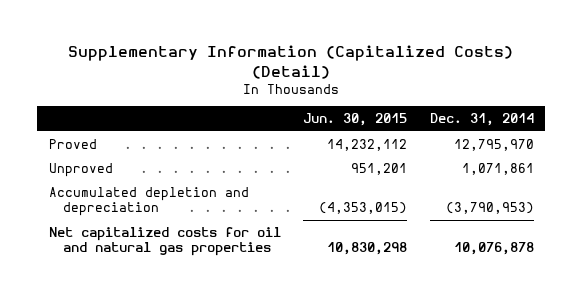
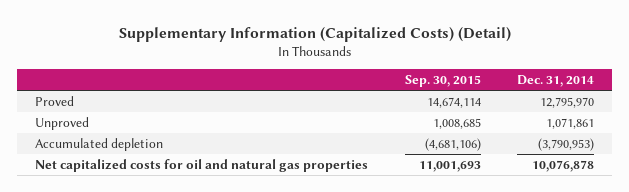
[303,113,408,127] Jun. 30, 2015 -> none
none -> [404,75,481,88] Sep. 30, 2015
[48,187,249,217] Accumulated depletion and depreciation -> [35,138,164,152] Accumulated depletion

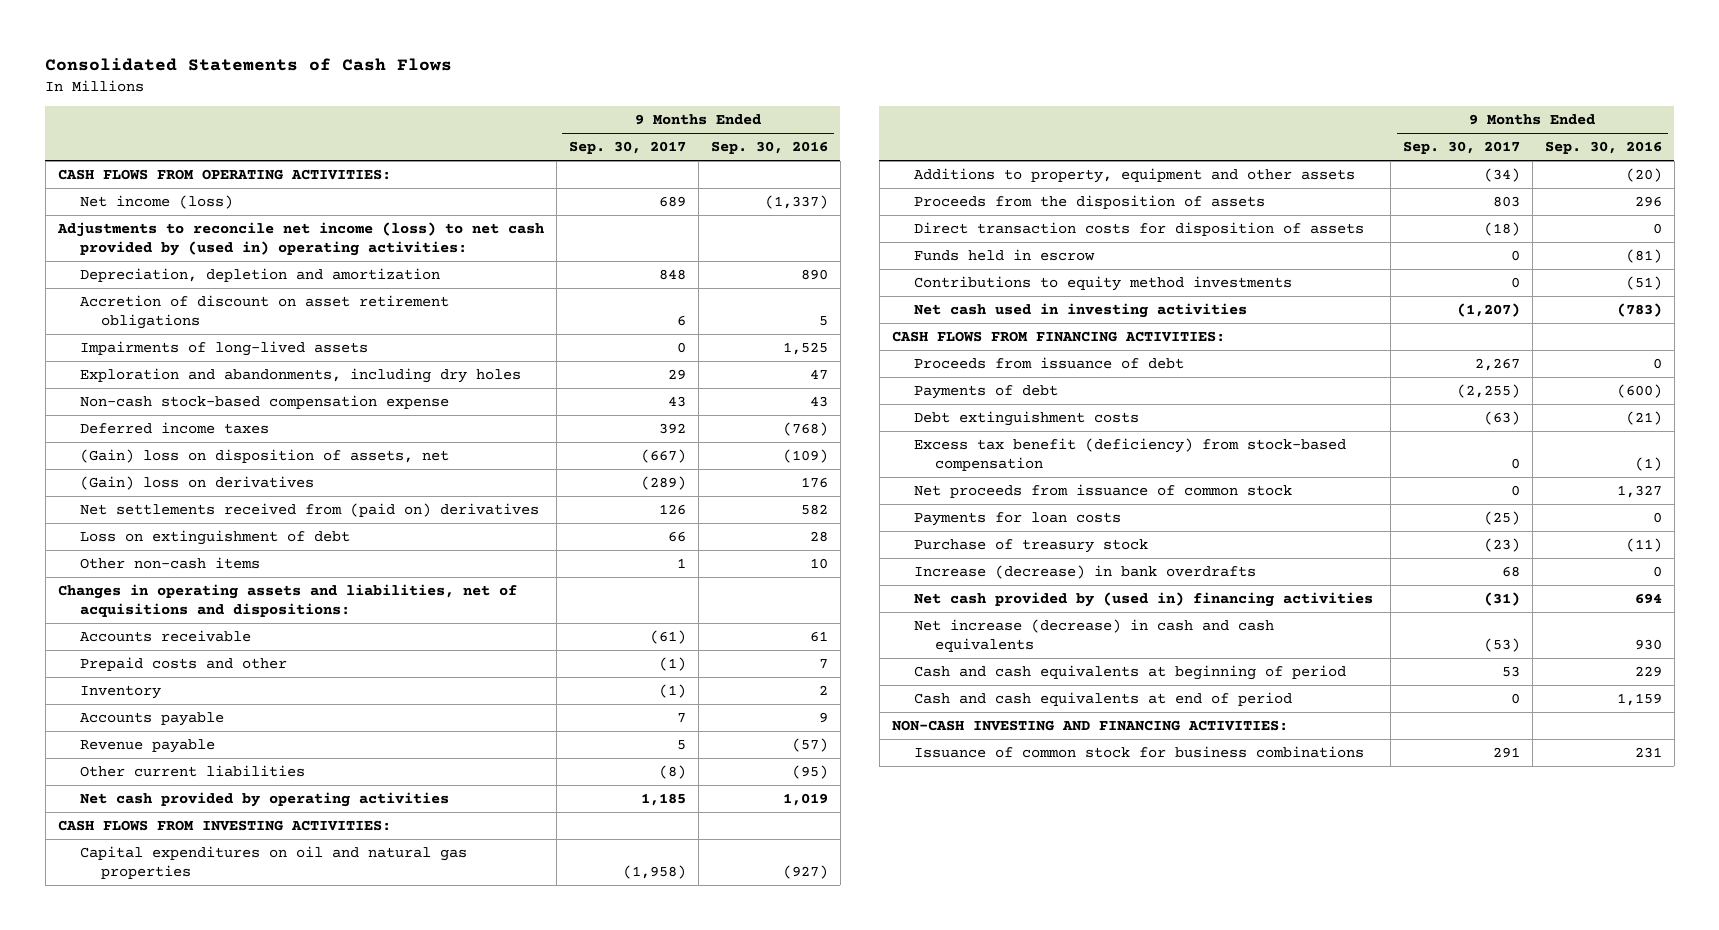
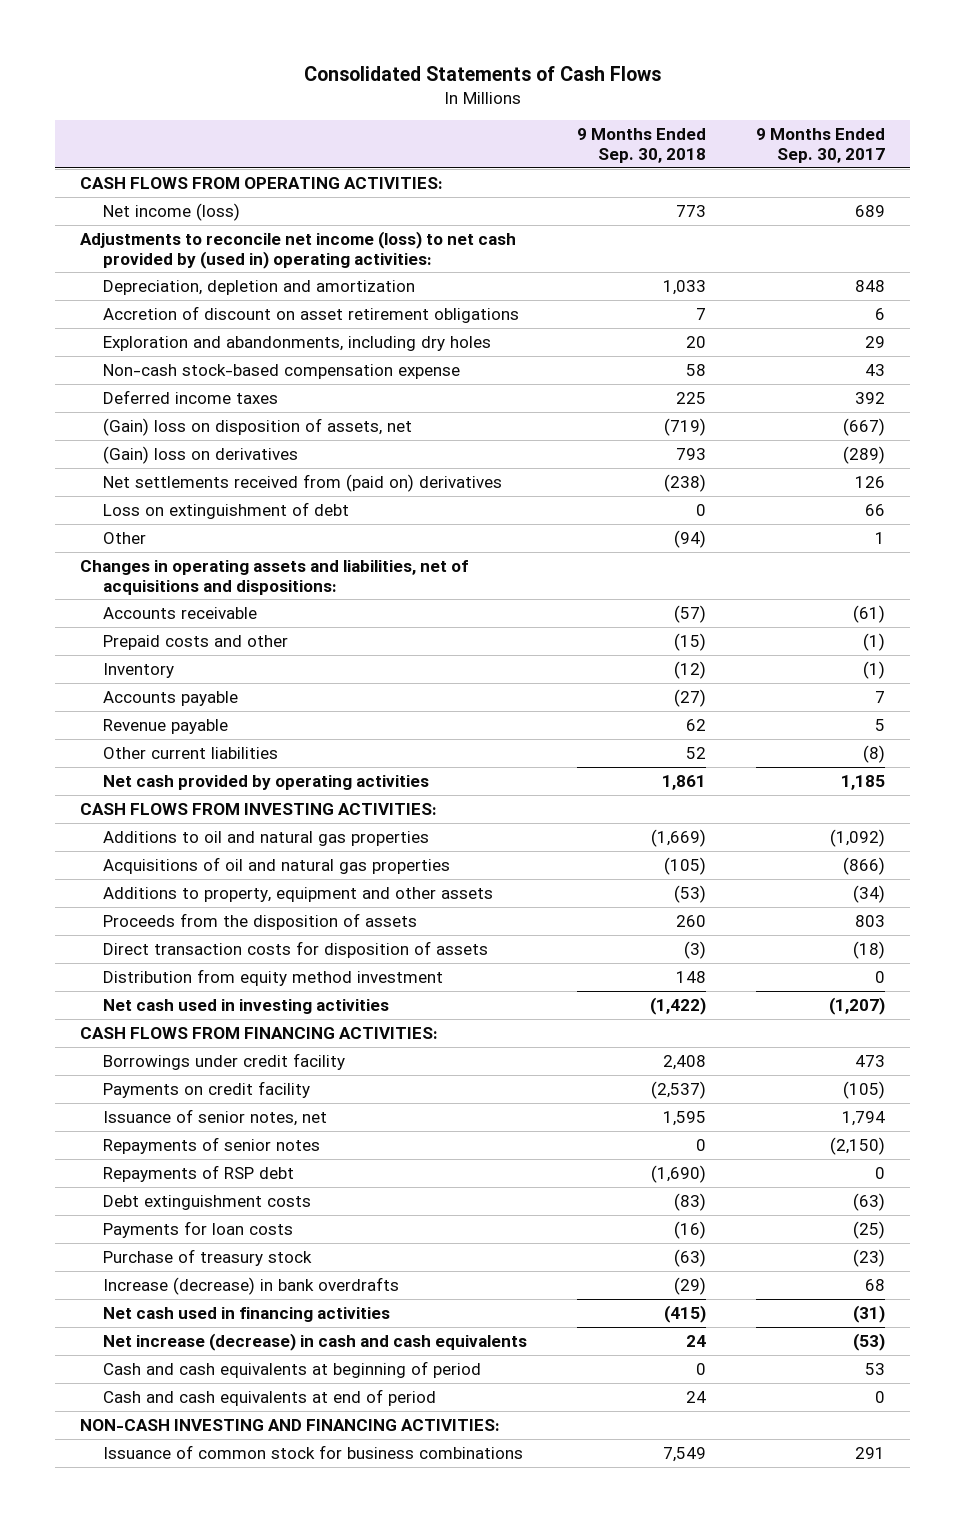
[710,141,828,155] Sep. 30, 2016 -> none
none -> [577,128,707,163] 9 Months Ended Sep. 30, 2018
[79,341,368,357] Impairments of long-lived assets -> none
[79,557,260,570] Other non-cash items -> [103,531,147,544] Other
[79,846,467,880] Capital expenditures on oil and natural gas properties -> [103,830,430,846] Additions to oil and natural gas properties
[622,865,686,880] (1,958) -> [830,828,886,847] (1,092)
none -> [103,856,451,874] Acquisitions of oil and natural gas properties
[913,249,1095,262] Funds held in escrow -> none
[913,276,1292,292] Contributions to equity method investments -> none
none -> [103,968,444,986] Distribution from equity method investment
[913,357,1184,370] Proceeds from issuance of debt -> none
[913,385,1058,400] Payments of debt -> none
none -> [103,1052,346,1070] Borrowings under credit facility
none -> [103,1080,311,1098] Payments on credit facility
none -> [103,1108,328,1126] Issuance of senior notes, net
none -> [103,1136,321,1154] Repayments of senior notes
none -> [103,1164,295,1182] Repayments of RSP debt
[913,438,1346,472] Excess tax benefit (deficiency) from stock-based compensation -> none
[913,484,1292,499] Net proceeds from issuance of common stock -> none
[913,592,1373,608] Net cash provided by (used in) financing activities -> [103,1306,391,1322] Net cash used in financing activities

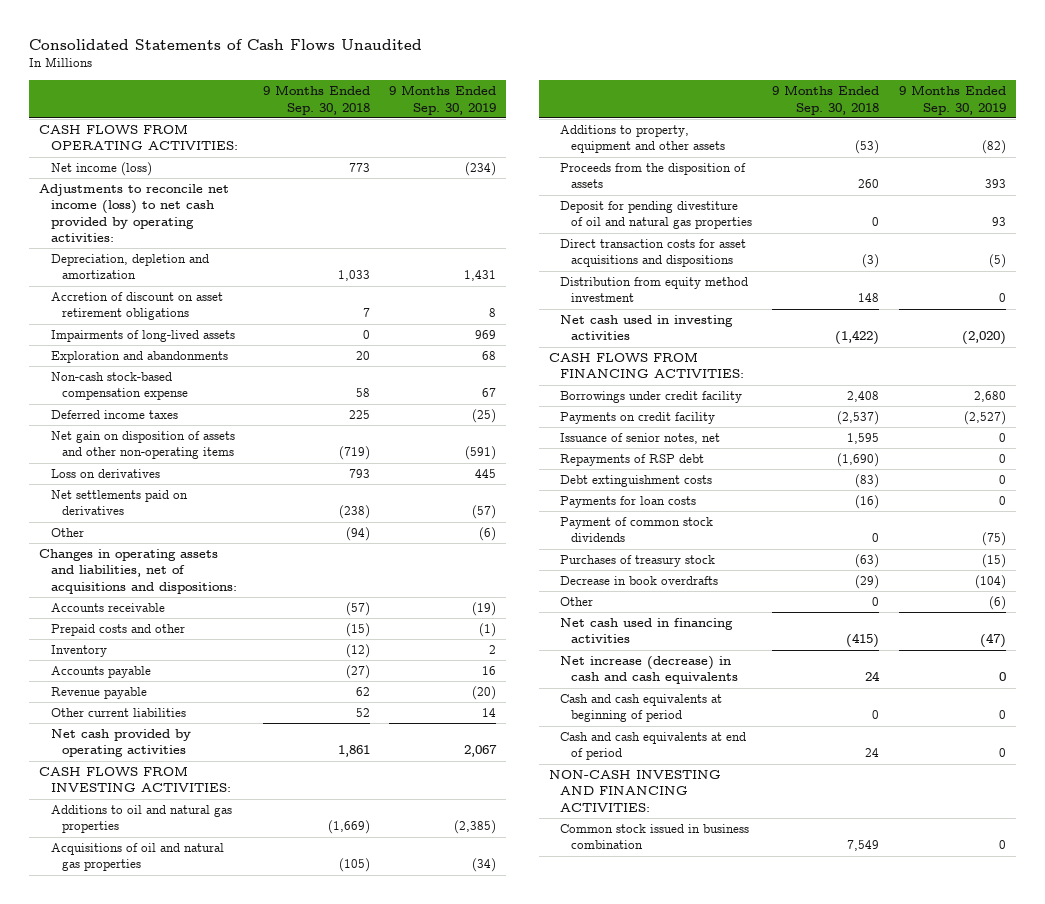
[303,65,661,81] Consolidated Statements of Cash Flows -> [29,38,423,50] Consolidated Statements of Cash Flows Unaudited
[756,128,886,163] 9 Months Ended Sep. 30, 2017 -> none
none -> [389,85,497,115] 9 Months Ended Sep. 30, 2019
[79,230,516,269] Adjustments to reconcile net income (loss) to net cash provided by (used in) operating activities: -> [39,184,230,243] Adjustments to reconcile net income (loss) to net cash provided by operating activities:
none -> [50,330,235,343] Impairments of long-lived assets
[103,335,492,351] Exploration and abandonments, including dry holes -> [50,351,228,364] Exploration and abandonments
[103,501,350,519] Loss on extinguishment of debt -> none
[103,417,413,436] (Gain) loss on disposition of assets, net -> [50,431,235,460] Net gain on disposition of assets and other non-operating items
[103,445,299,464] (Gain) loss on derivatives -> [50,469,160,479] Loss on derivatives
[103,473,503,492] Net settlements received from (paid on) derivatives -> [50,490,188,516] Net settlements paid on derivatives
none -> [560,201,753,230] Deposit for pending divestiture of oil and natural gas properties
[103,940,489,958] Direct transaction costs for disposition of assets -> [560,239,747,268] Direct transaction costs for asset acquisitions and dispositions
[103,1136,321,1154] Repayments of senior notes -> none
none -> [560,517,714,543] Payment of common stock dividends
[103,1248,313,1266] Purchase of treasury stock -> [560,555,716,568] Purchases of treasury stock
[103,1276,400,1295] Increase (decrease) in bank overdrafts -> [560,576,719,586] Decrease in book overdrafts
none -> [560,597,594,607] Other
[103,1444,524,1459] Issuance of common stock for business combinations -> [560,824,750,850] Common stock issued in business combination

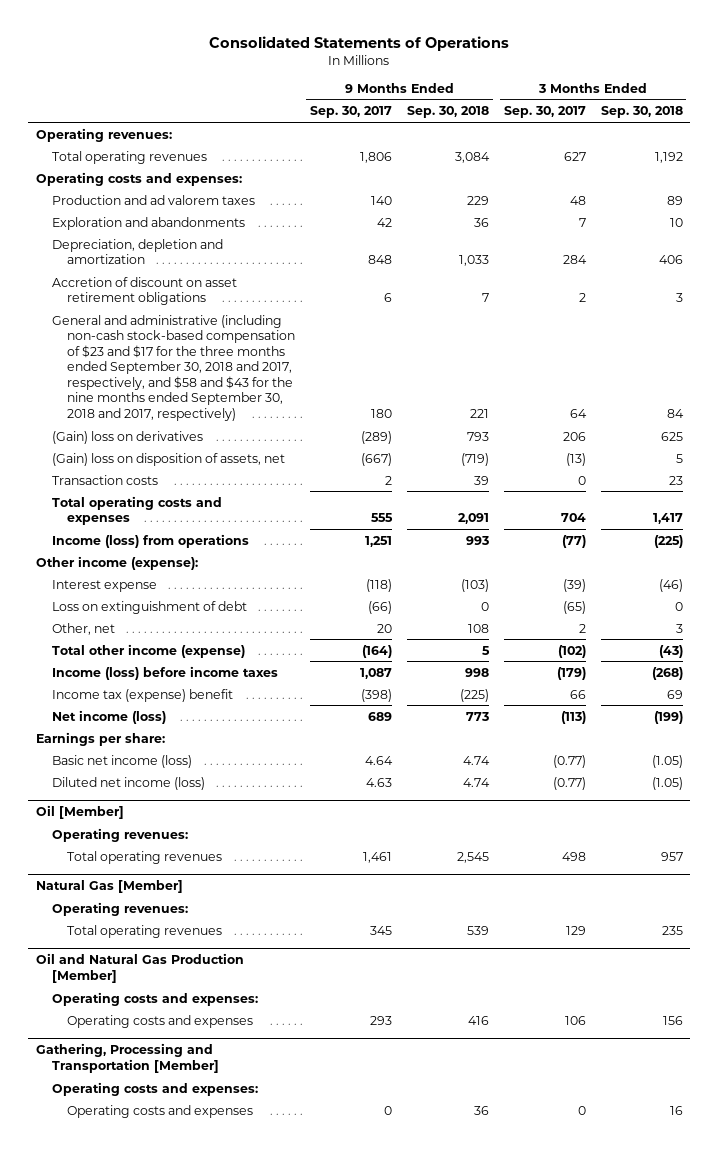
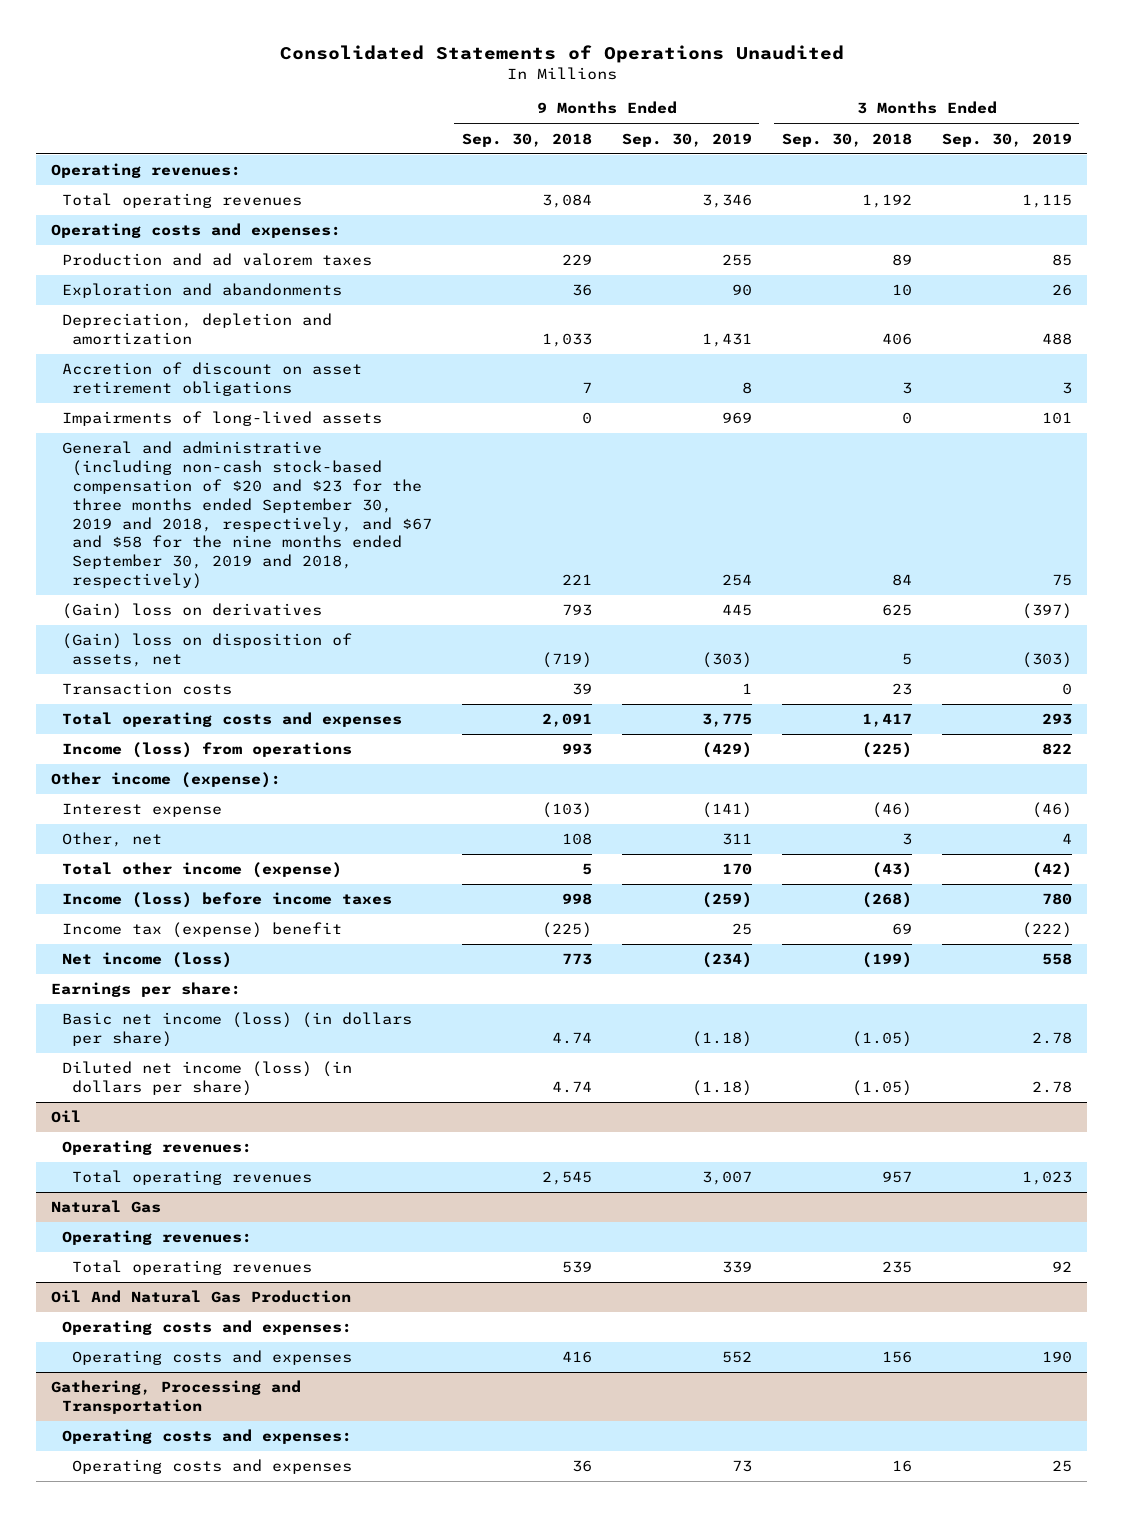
[209,35,510,51] Consolidated Statements of Operations -> [279,44,844,63] Consolidated Statements of Operations Unaudited
[310,106,393,119] Sep. 30, 2017 -> none
[503,106,586,119] Sep. 30, 2017 -> none
none -> [621,132,752,147] Sep. 30, 2019
none -> [941,132,1072,147] Sep. 30, 2019
none -> [61,411,382,427] Impairments of long-lived assets
[51,314,296,421] General and administrative (including non-cash stock-based compensation of $23 and $17 for the three months ended September 30, 2018 and 2017, respectively, and $58 and $43 for the nine months ended September 30, 2018 and 2017, respectively) -> [61,441,432,589] General and administrative (including non-cash stock-based compensation of $20 and $23 for the three months ended September 30, 2019 and 2018, respectively, and $67 and $58 for the nine months ended September 30, 2019 and 2018, respectively)
[51,600,247,614] Loss on extinguishment of debt -> none
[51,754,192,768] Basic net income (loss) -> [61,1012,412,1048] Basic net income (loss) (in dollars per share)
[51,776,205,790] Diluted net income (loss) -> [61,1061,352,1097] Diluted net income (loss) (in dollars per share)
[35,805,124,820] Oil [Member] -> [51,1110,82,1124] Oil
[35,880,183,894] Natural Gas [Member] -> [51,1200,162,1214] Natural Gas
[35,953,244,983] Oil and Natural Gas Production [Member] -> [51,1290,352,1304] Oil And Natural Gas Production
[35,1043,219,1073] Gathering, Processing and Transportation [Member] -> [51,1380,302,1415] Gathering, Processing and Transportation

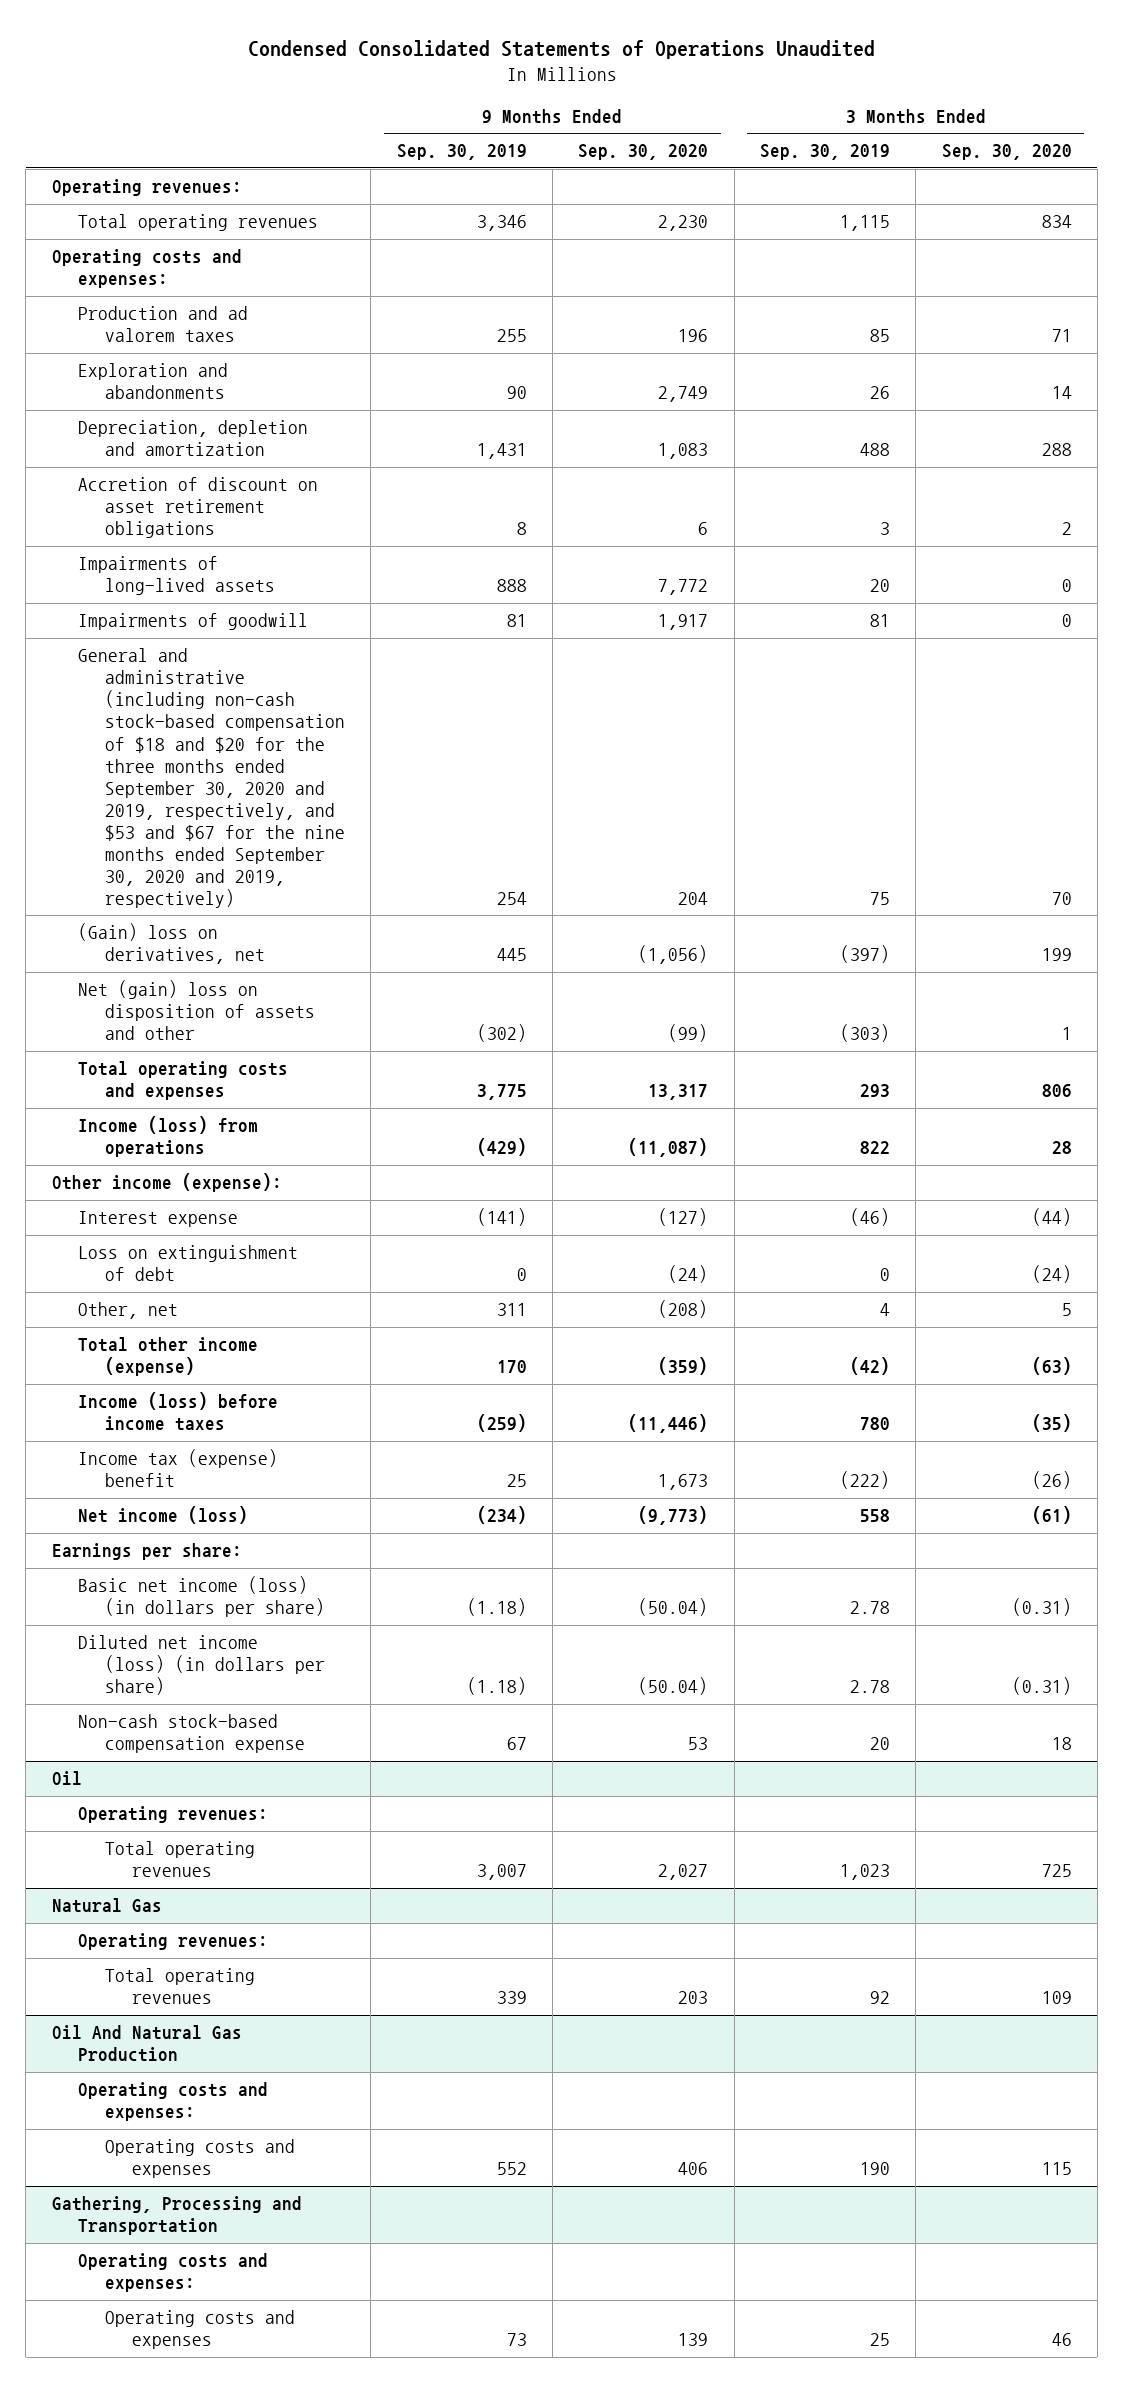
[279,44,844,63] Consolidated Statements of Operations Unaudited -> [247,39,875,59] Condensed Consolidated Statements of Operations Unaudited
[461,132,592,147] Sep. 30, 2018 -> none
[781,132,912,147] Sep. 30, 2018 -> none
none -> [578,144,709,161] Sep. 30, 2020
none -> [941,144,1072,161] Sep. 30, 2020
[61,682,232,696] Transaction costs -> none
[721,412,752,425] 969 -> [496,579,527,593] 888
[1041,412,1072,425] 101 -> [869,579,890,593] 20
none -> [78,613,309,631] Impairments of goodwill
[61,441,432,589] General and administrative (including non-cash stock-based compensation of $20 and $23 for the three months ended September 30, 2019 and 2018, respectively, and $67 and $58 for the nine months ended September 30, 2019 and 2018, respectively) -> [78,648,345,909] General and administrative (including non-cash stock-based compensation of $18 and $20 for the three months ended September 30, 2020 and 2019, respectively, and $53 and $67 for the nine months ended September 30, 2020 and 2019, respectively)
[61,603,322,620] (Gain) loss on derivatives -> [78,923,265,965] (Gain) loss on derivatives, net
[61,633,352,668] (Gain) loss on disposition of assets, net -> [78,980,315,1041] Net (gain) loss on disposition of assets and other
[701,652,752,669] (303) -> [476,1024,527,1043] (302)
none -> [78,1245,299,1282] Loss on extinguishment of debt
none -> [78,1714,305,1754] Non-cash stock-based compensation expense

